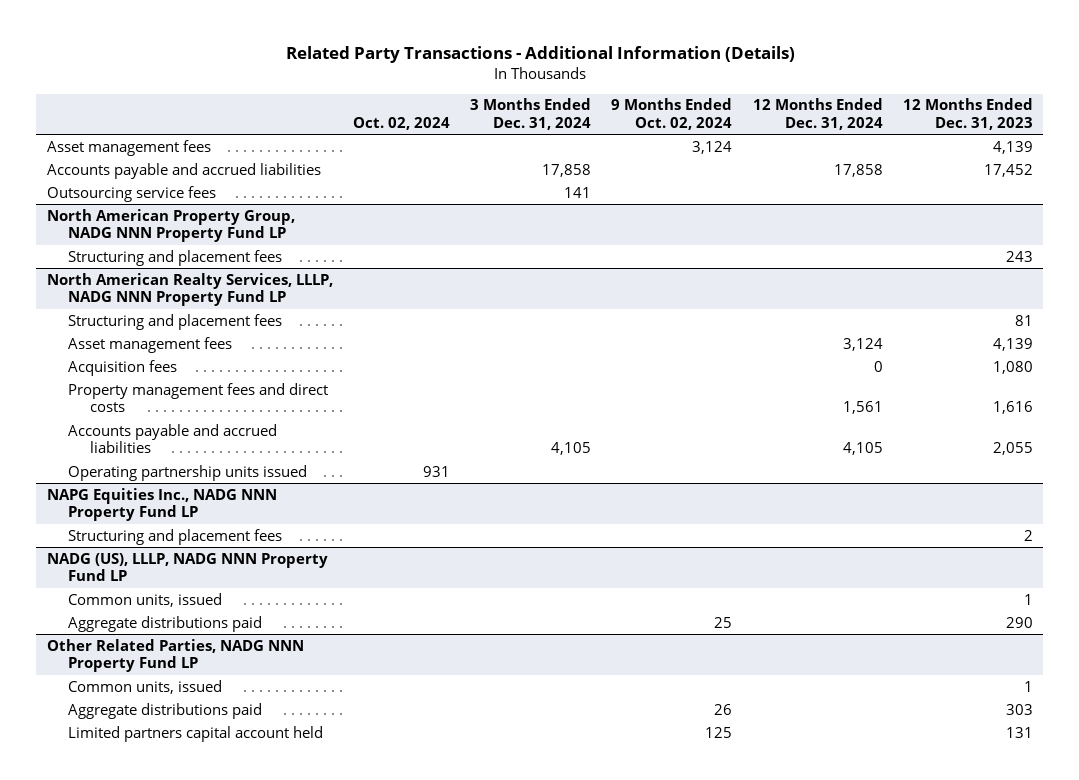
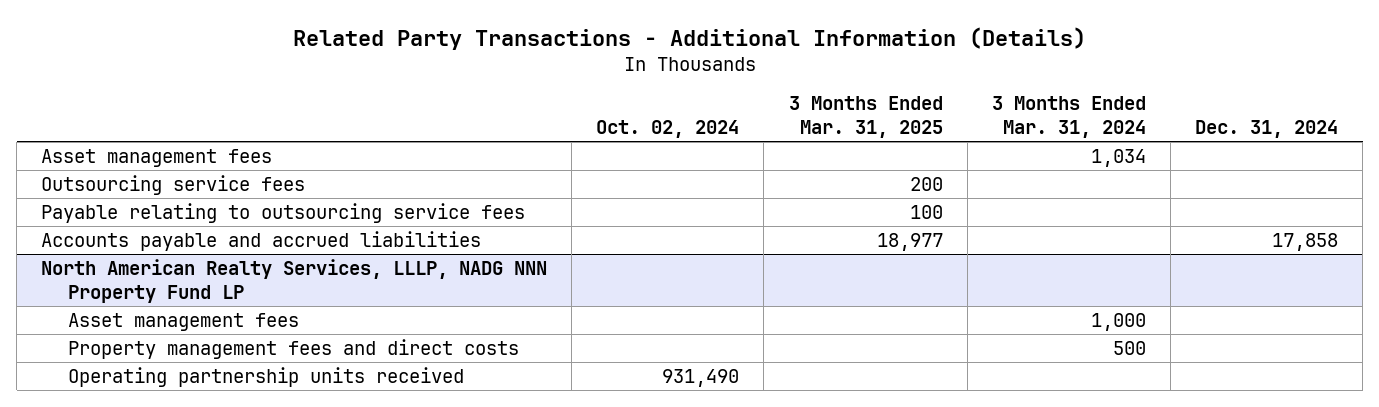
[470,98,592,131] 3 Months Ended Dec. 31, 2024 -> none
[611,98,733,131] 9 Months Ended Oct. 02, 2024 -> none
[752,98,883,131] 12 Months Ended Dec. 31, 2024 -> none
[902,98,1033,131] 12 Months Ended Dec. 31, 2023 -> none
none -> [788,96,943,138] 3 Months Ended Mar. 31, 2025
none -> [991,96,1146,138] 3 Months Ended Mar. 31, 2024
none -> [1194,119,1338,138] Dec. 31, 2024
[46,208,295,243] North American Property Group, NADG NNN Property Fund LP -> none
[68,249,283,266] Structuring and placement fees -> none
none -> [41,202,526,223] Payable relating to outsourcing service fees
[46,162,321,179] Accounts payable and accrued liabilities -> [41,230,482,251] Accounts payable and accrued liabilities
[68,313,283,330] Structuring and placement fees -> none
[68,359,178,376] Acquisition fees -> none
[68,423,278,454] Accounts payable and accrued liabilities -> none
[46,487,277,522] NAPG Equities Inc., NADG NNN Property Fund LP -> none
[68,528,283,545] Structuring and placement fees -> none
[46,552,328,582] NADG (US), LLLP, NADG NNN Property Fund LP -> none
[68,592,223,607] Common units, issued -> none
[68,615,263,632] Aggregate distributions paid -> none
[46,638,304,673] Other Related Parties, NADG NNN Property Fund LP -> none
[68,679,223,694] Common units, issued -> none
[68,702,263,719] Aggregate distributions paid -> none
[68,725,324,742] Limited partners capital account held -> none
[68,464,308,481] Operating partnership units issued -> [67,366,464,387] Operating partnership units received
[422,465,450,477] 931 -> [662,368,740,387] 931,490

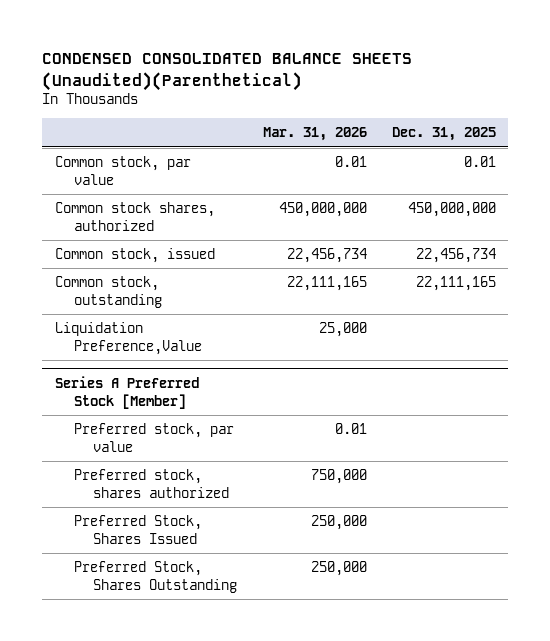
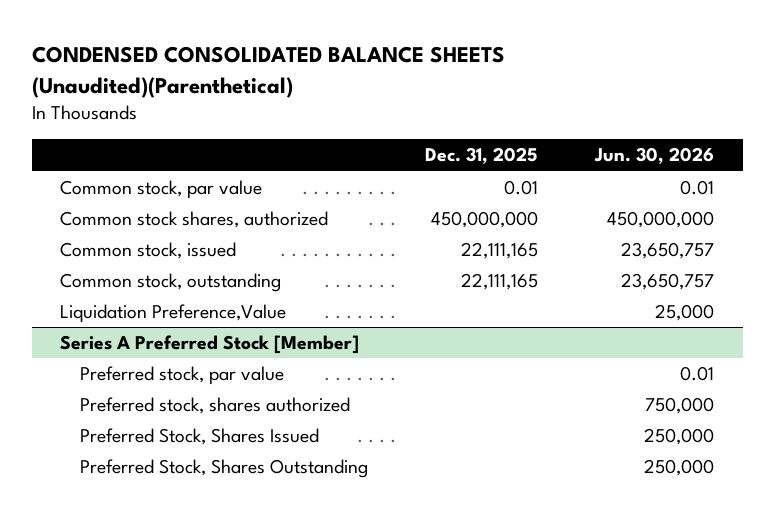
[262,127,367,142] Mar. 31, 2026 -> none
none -> [594,147,715,165] Jun. 30, 2026
[415,247,496,263] 22,456,734 -> [460,242,538,260] 22,111,165

